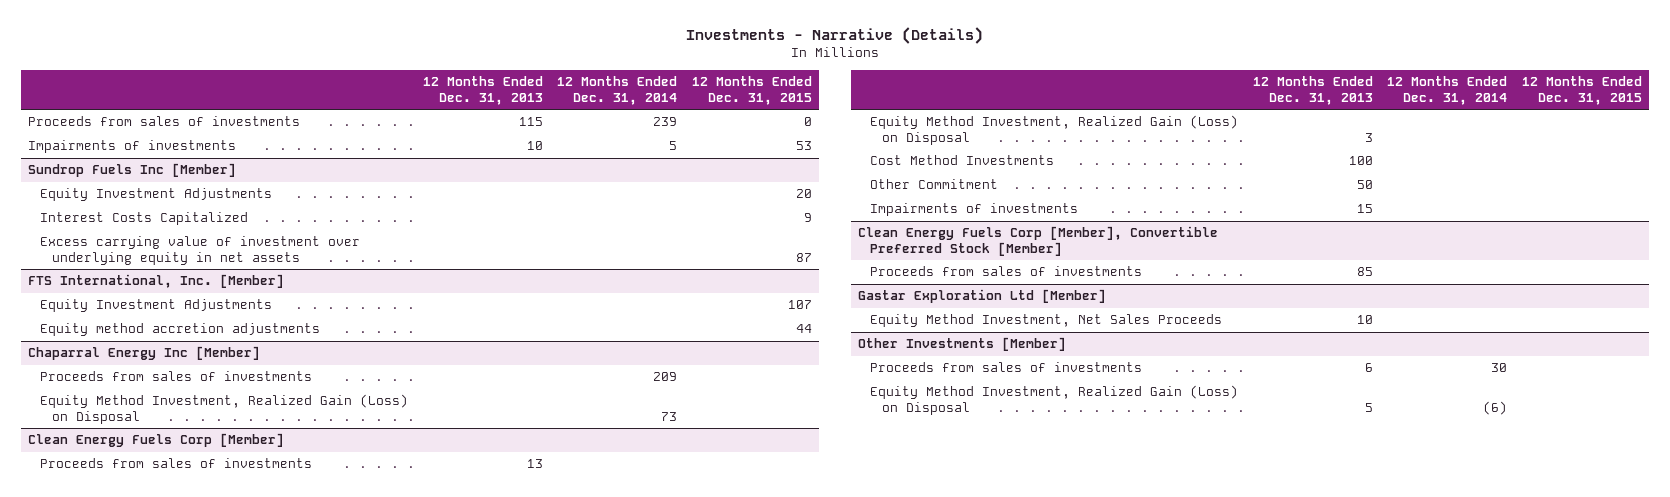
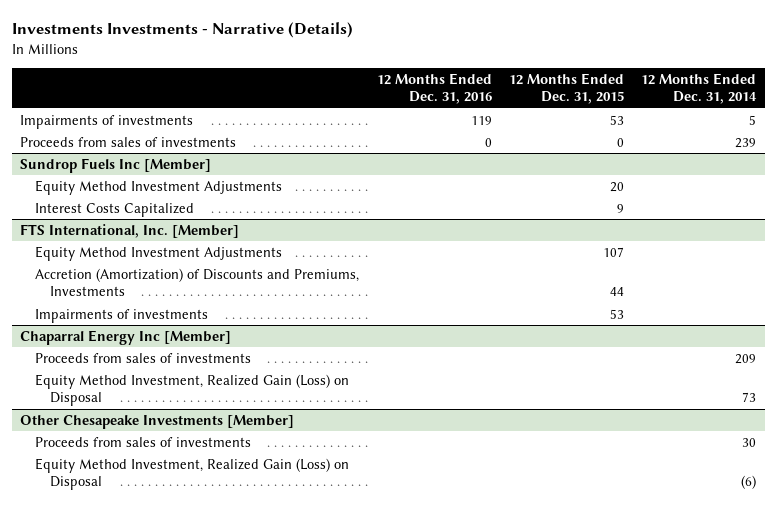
[685,27,983,45] Investments - Narrative (Details) -> [11,22,353,39] Investments Investments - Narrative (Details)
[422,76,543,105] 12 Months Ended Dec. 31, 2013 -> none
none -> [376,73,492,105] 12 Months Ended Dec. 31, 2016
[28,116,301,127] Proceeds from sales of investments -> [20,136,237,147] Proceeds from sales of investments
[40,188,273,202] Equity Investment Adjustments -> [35,179,283,195] Equity Method Investment Adjustments
[40,236,361,265] Excess carrying value of investment over underlying equity in net assets -> none
[40,299,273,313] Equity Investment Adjustments -> [35,245,283,261] Equity Method Investment Adjustments
[40,323,321,337] Equity method accretion adjustments -> [35,267,360,296] Accretion (Amortization) of Discounts and Premiums, Investments
none -> [35,308,209,323] Impairments of investments
[28,433,285,448] Clean Energy Fuels Corp [Member] -> none
[40,458,313,469] Proceeds from sales of investments -> none
[870,115,1239,145] Equity Method Investment, Realized Gain (Loss) on Disposal -> none
[870,155,1055,166] Cost Method Investments -> none
[870,179,999,190] Other Commitment -> none
[870,203,1079,217] Impairments of investments -> none
[858,226,1219,256] Clean Energy Fuels Corp [Member], Convertible Preferred Stock [Member] -> none
[870,266,1143,277] Proceeds from sales of investments -> none
[858,289,1107,304] Gastar Exploration Ltd [Member] -> none
[870,314,1223,328] Equity Method Investment, Net Sales Proceeds -> none
[858,337,1067,352] Other Investments [Member] -> [20,414,295,429] Other Chesapeake Investments [Member]

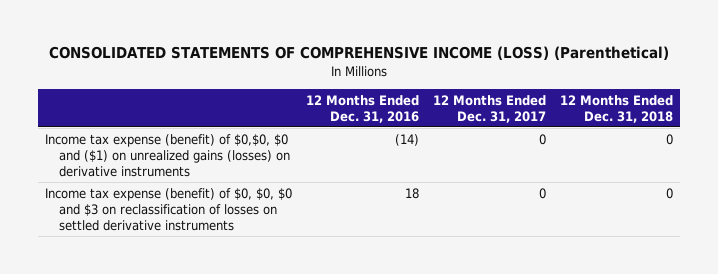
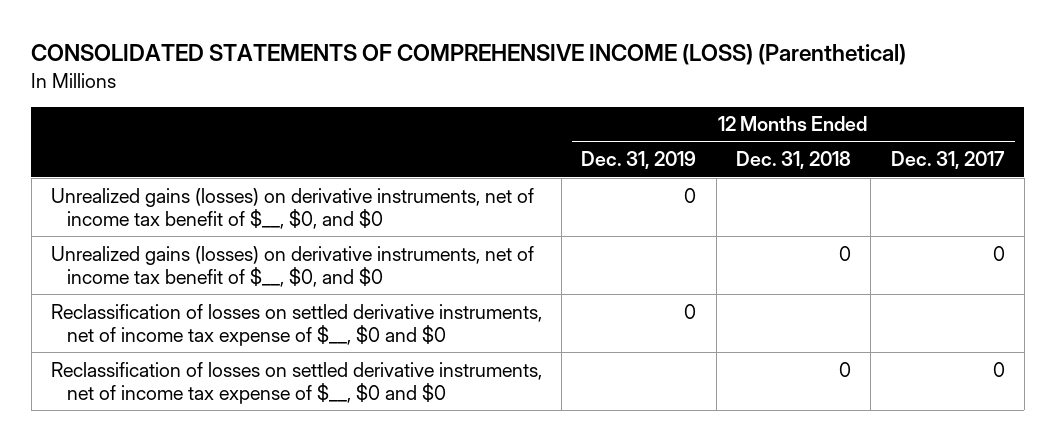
[305,94,419,123] 12 Months Ended Dec. 31, 2016 -> none
none -> [581,151,697,170] Dec. 31, 2019
none -> [50,187,534,229] Unrealized gains (losses) on derivative instruments, net of income tax benefit of $__, $0, and $0
[44,133,291,177] Income tax expense (benefit) of $0,$0, $0 and ($1) on unrealized gains (losses) on derivative instruments -> [50,245,534,287] Unrealized gains (losses) on derivative instruments, net of income tax benefit of $__, $0, and $0
none -> [50,303,542,346] Reclassification of losses on settled derivative instruments, net of income tax expense of $__, $0 and $0
[44,187,292,231] Income tax expense (benefit) of $0, $0, $0 and $3 on reclassification of losses on settled derivative instruments -> [50,361,542,404] Reclassification of losses on settled derivative instruments, net of income tax expense of $__, $0 and $0

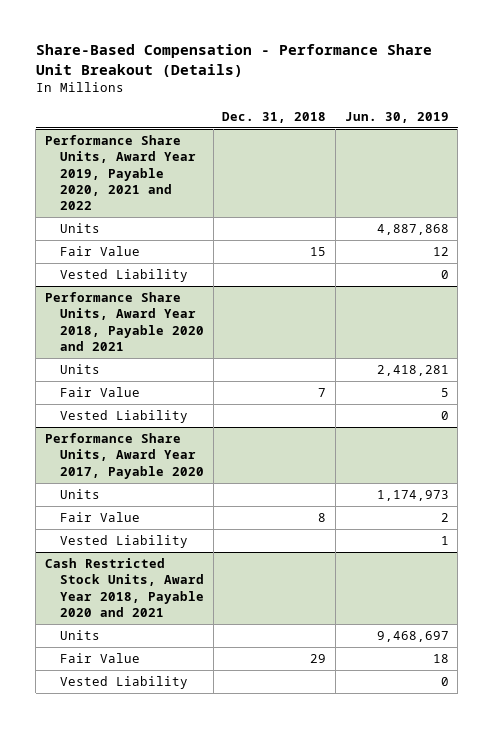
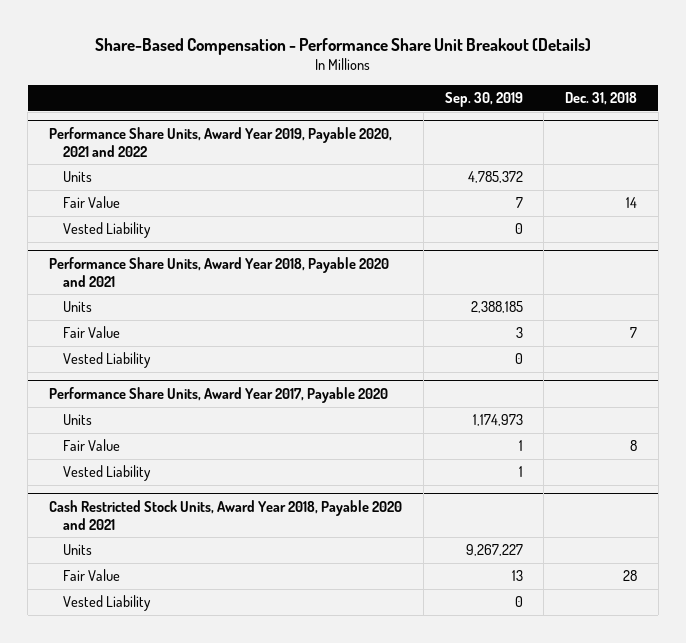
[344,111,449,123] Jun. 30, 2019 -> none
none -> [444,92,523,108] Sep. 30, 2019
[310,246,327,256] 15 -> [626,197,638,209] 14
[310,653,327,663] 29 -> [623,570,638,582] 28

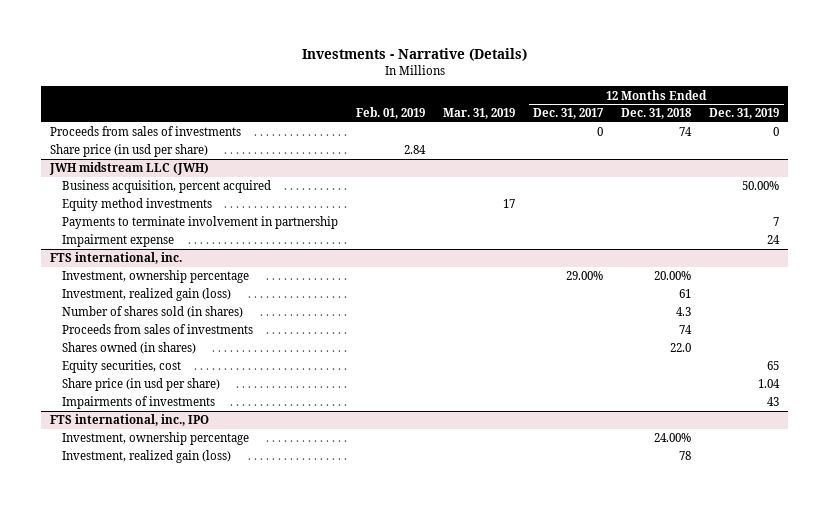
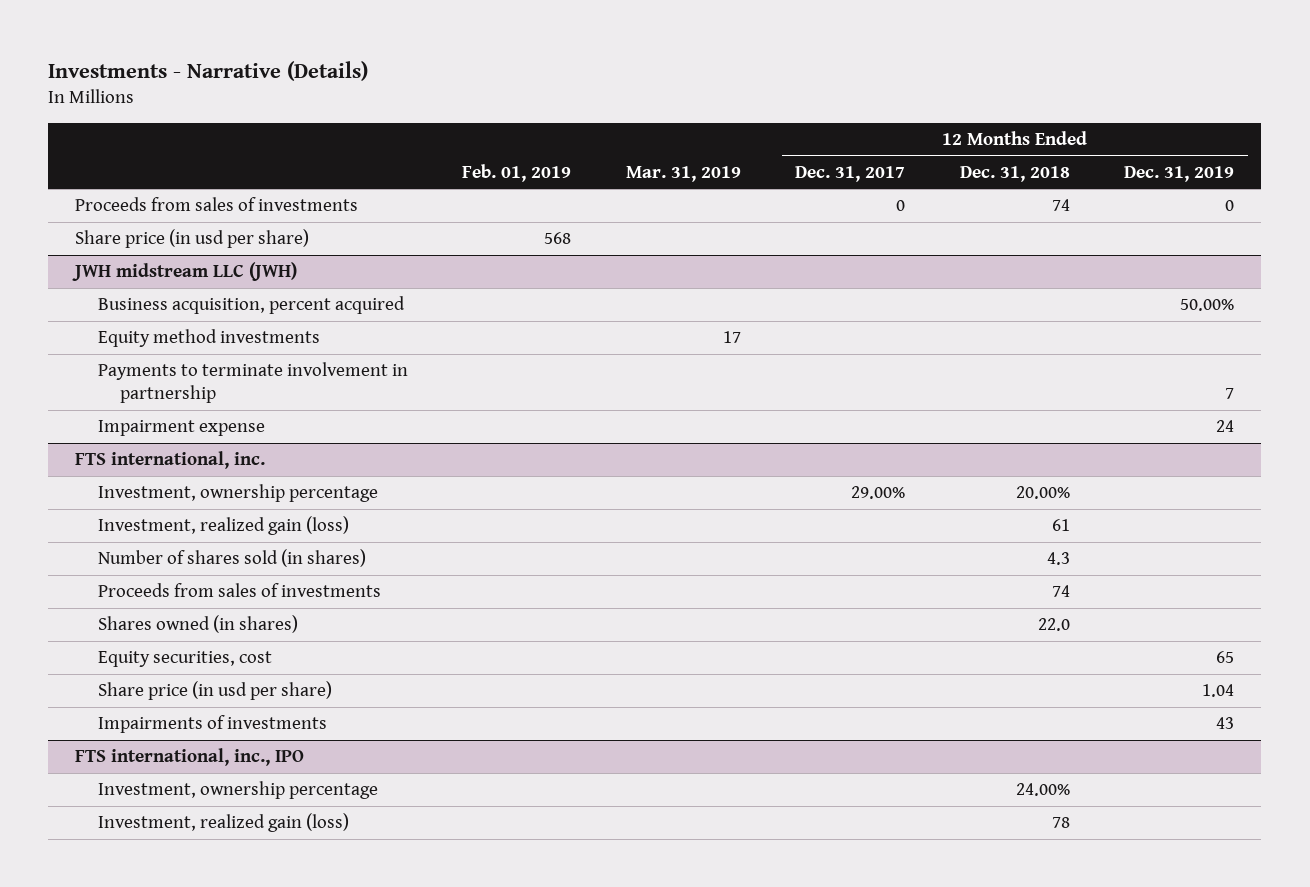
[404,145,427,155] 2.84 -> [544,232,572,245] 568

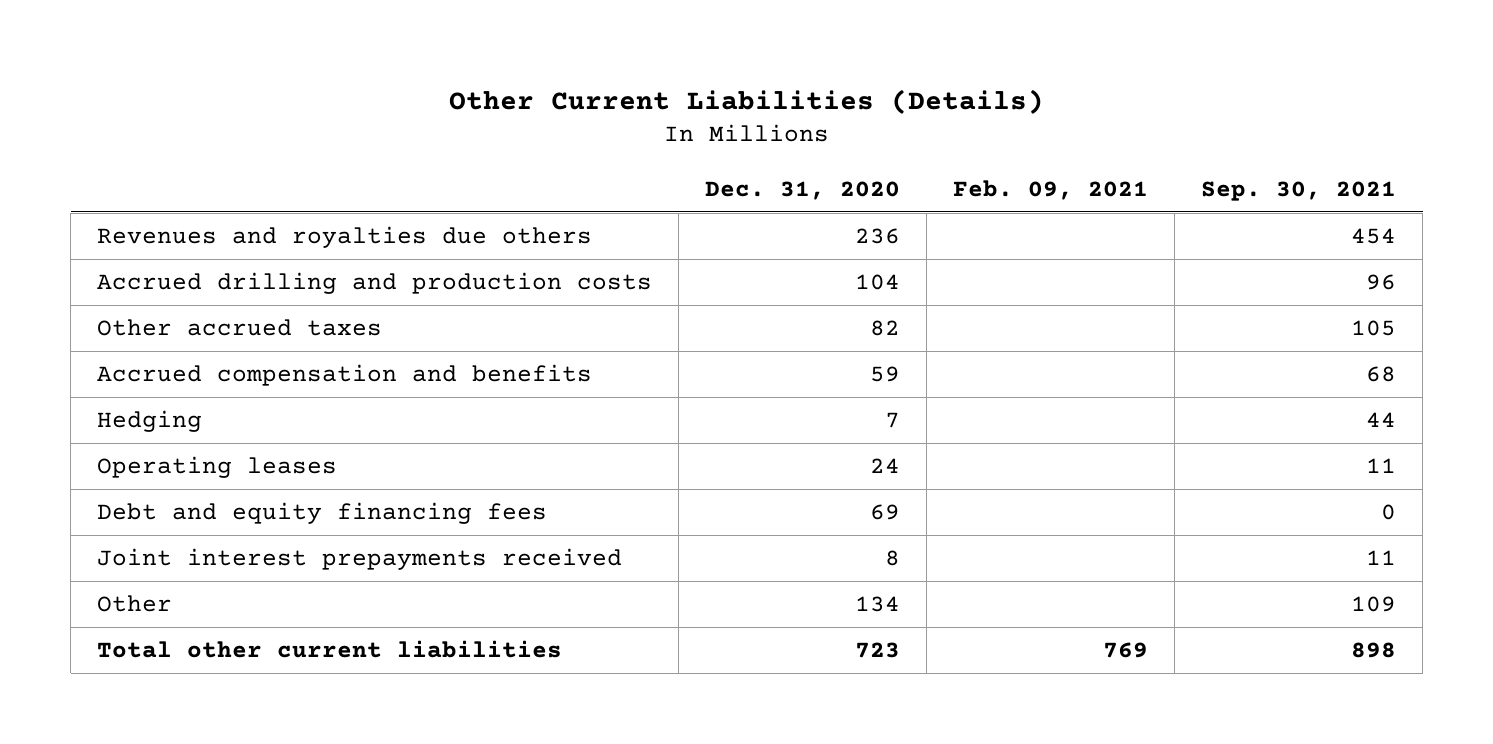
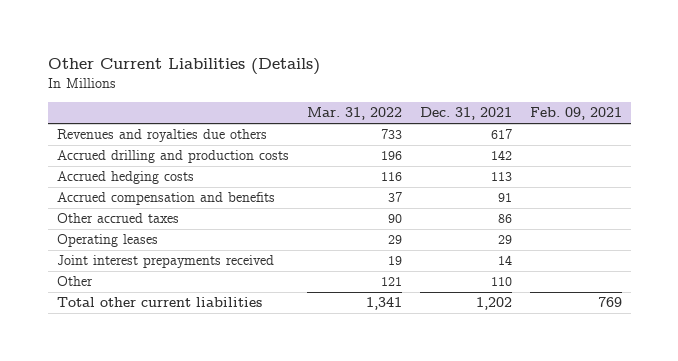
[705,180,901,200] Dec. 31, 2020 -> none
[1201,180,1397,201] Sep. 30, 2021 -> none
none -> [306,107,402,121] Mar. 31, 2022
none -> [419,107,512,121] Dec. 31, 2021
none -> [56,171,194,185] Accrued hedging costs
[97,410,203,433] Hedging -> none
[97,319,383,337] Other accrued taxes -> [56,213,179,224] Other accrued taxes
[97,502,548,525] Debt and equity financing fees -> none

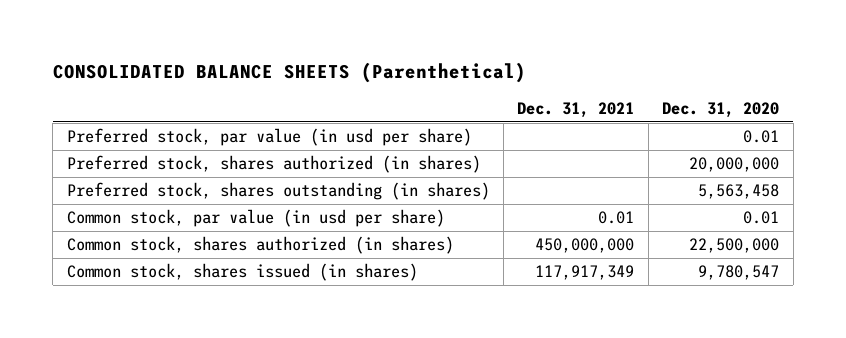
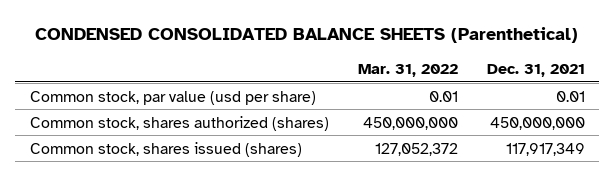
[52,62,526,84] CONSOLIDATED BALANCE SHEETS (Parenthetical) -> [35,26,579,43] CONDENSED CONSOLIDATED BALANCE SHEETS (Parenthetical)
[662,101,780,118] Dec. 31, 2020 -> none
none -> [357,63,458,77] Mar. 31, 2022
[66,128,472,147] Preferred stock, par value (in usd per share) -> none
[66,155,481,174] Preferred stock, shares authorized (in shares) -> none
[66,182,490,201] Preferred stock, shares outstanding (in shares) -> none
[66,209,445,228] Common stock, par value (in usd per share) -> [29,90,316,105] Common stock, par value (usd per share)
[66,236,454,255] Common stock, shares authorized (in shares) -> [29,115,329,131] Common stock, shares authorized (shares)
[66,263,418,282] Common stock, shares issued (in shares) -> [29,141,302,157] Common stock, shares issued (shares)

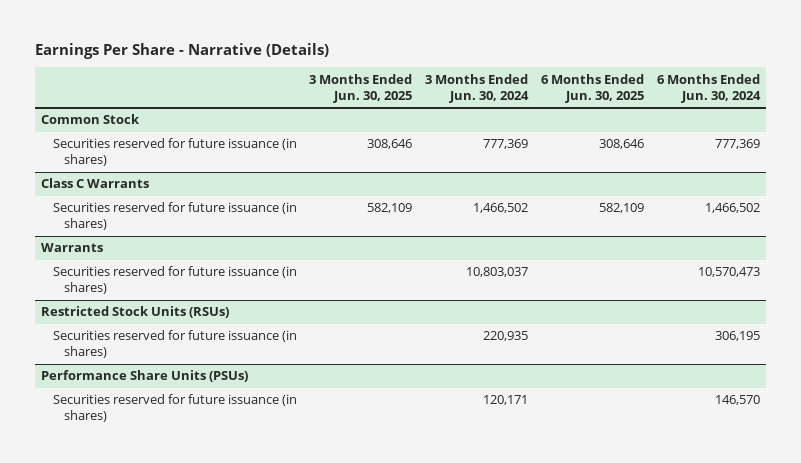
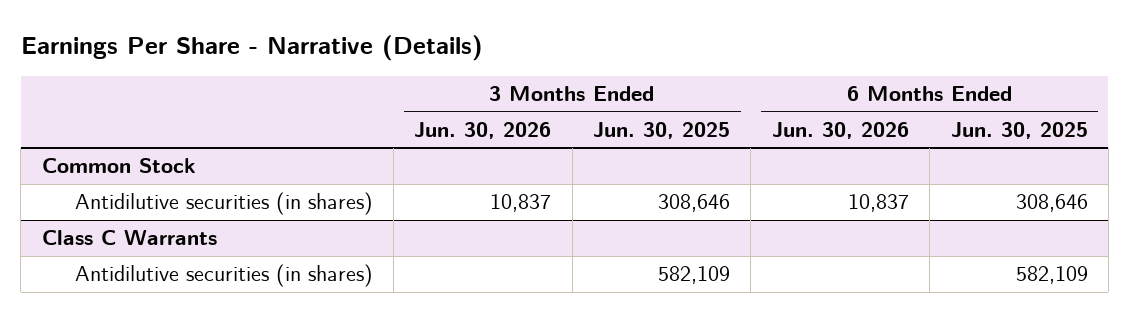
[425,73,530,103] 3 Months Ended Jun. 30, 2024 -> none
[657,73,762,103] 6 Months Ended Jun. 30, 2024 -> none
none -> [414,121,552,139] Jun. 30, 2026
none -> [771,121,909,139] Jun. 30, 2026
[52,138,297,167] Securities reserved for future issuance (in shares) -> [74,192,373,216] Antidilutive securities (in shares)
[41,243,104,253] Warrants -> none
[52,266,297,295] Securities reserved for future issuance (in shares) -> none
[41,306,230,319] Restricted Stock Units (RSUs) -> none
[52,330,297,359] Securities reserved for future issuance (in shares) -> none
[41,370,249,383] Performance Share Units (PSUs) -> none
[52,394,297,423] Securities reserved for future issuance (in shares) -> none
[52,202,297,231] Securities reserved for future issuance (in shares) -> [74,264,373,288] Antidilutive securities (in shares)

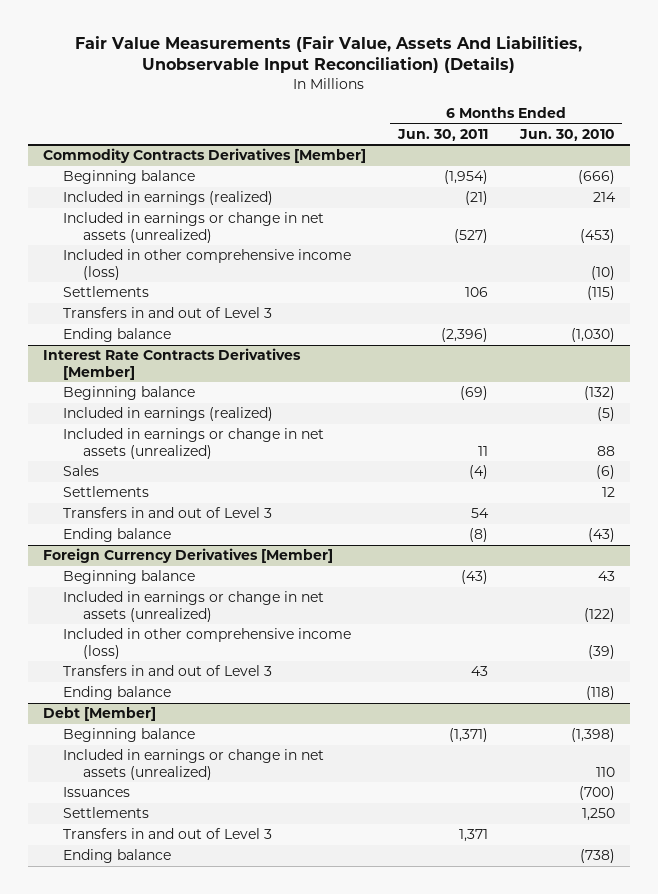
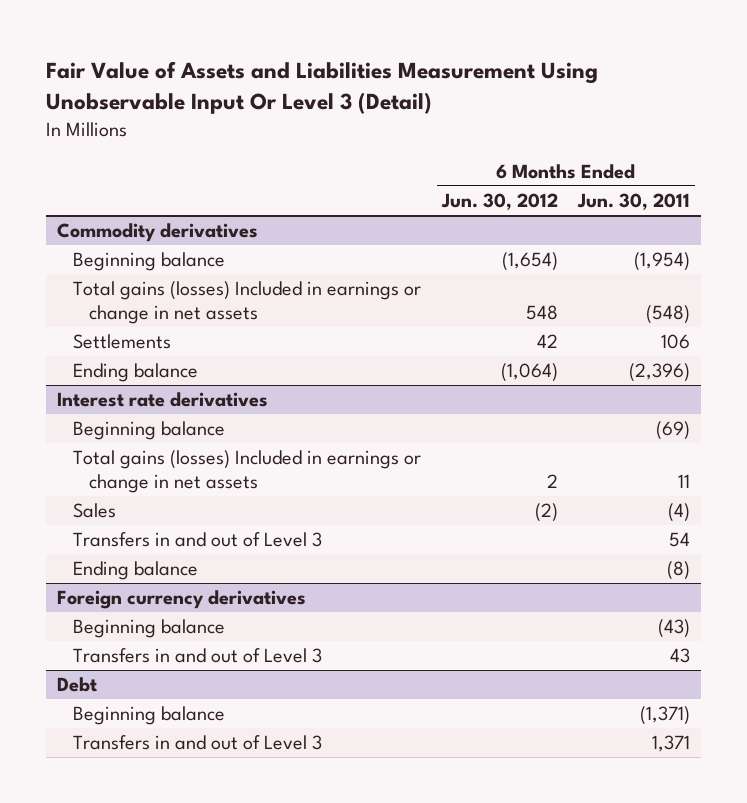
[74,35,582,74] Fair Value Measurements (Fair Value, Assets And Liabilities, Unobservable Input Reconciliation) (Details) -> [46,60,599,115] Fair Value of Assets and Liabilities Measurement Using Unobservable Input Or Level 3 (Detail)
[518,128,615,141] Jun. 30, 2010 -> none
none -> [440,193,558,211] Jun. 30, 2012
[43,148,367,164] Commodity Contracts Derivatives [Member] -> [56,223,258,243] Commodity derivatives
[63,191,274,206] Included in earnings (realized) -> none
[63,249,352,280] Included in other comprehensive income (loss) -> none
[63,212,325,243] Included in earnings or change in net assets (unrealized) -> [73,281,422,324] Total gains (losses) Included in earnings or change in net assets
[453,228,488,243] (527) -> [646,304,691,324] (548)
[63,307,273,319] Transfers in and out of Level 3 -> none
[43,348,302,380] Interest Rate Contracts Derivatives [Member] -> [56,392,268,408] Interest rate derivatives
[63,407,274,422] Included in earnings (realized) -> none
[63,428,325,459] Included in earnings or change in net assets (unrealized) -> [73,450,422,493] Total gains (losses) Included in earnings or change in net assets
[63,486,150,498] Settlements -> none
[43,548,334,564] Foreign Currency Derivatives [Member] -> [56,590,306,610] Foreign currency derivatives
[63,591,325,622] Included in earnings or change in net assets (unrealized) -> none
[63,628,352,659] Included in other comprehensive income (loss) -> none
[63,686,172,701] Ending balance -> none
[43,707,157,722] Debt [Member] -> [56,677,97,693] Debt
[63,749,325,780] Included in earnings or change in net assets (unrealized) -> none
[63,787,131,798] Issuances -> none
[63,807,150,819] Settlements -> none
[63,849,172,864] Ending balance -> none

